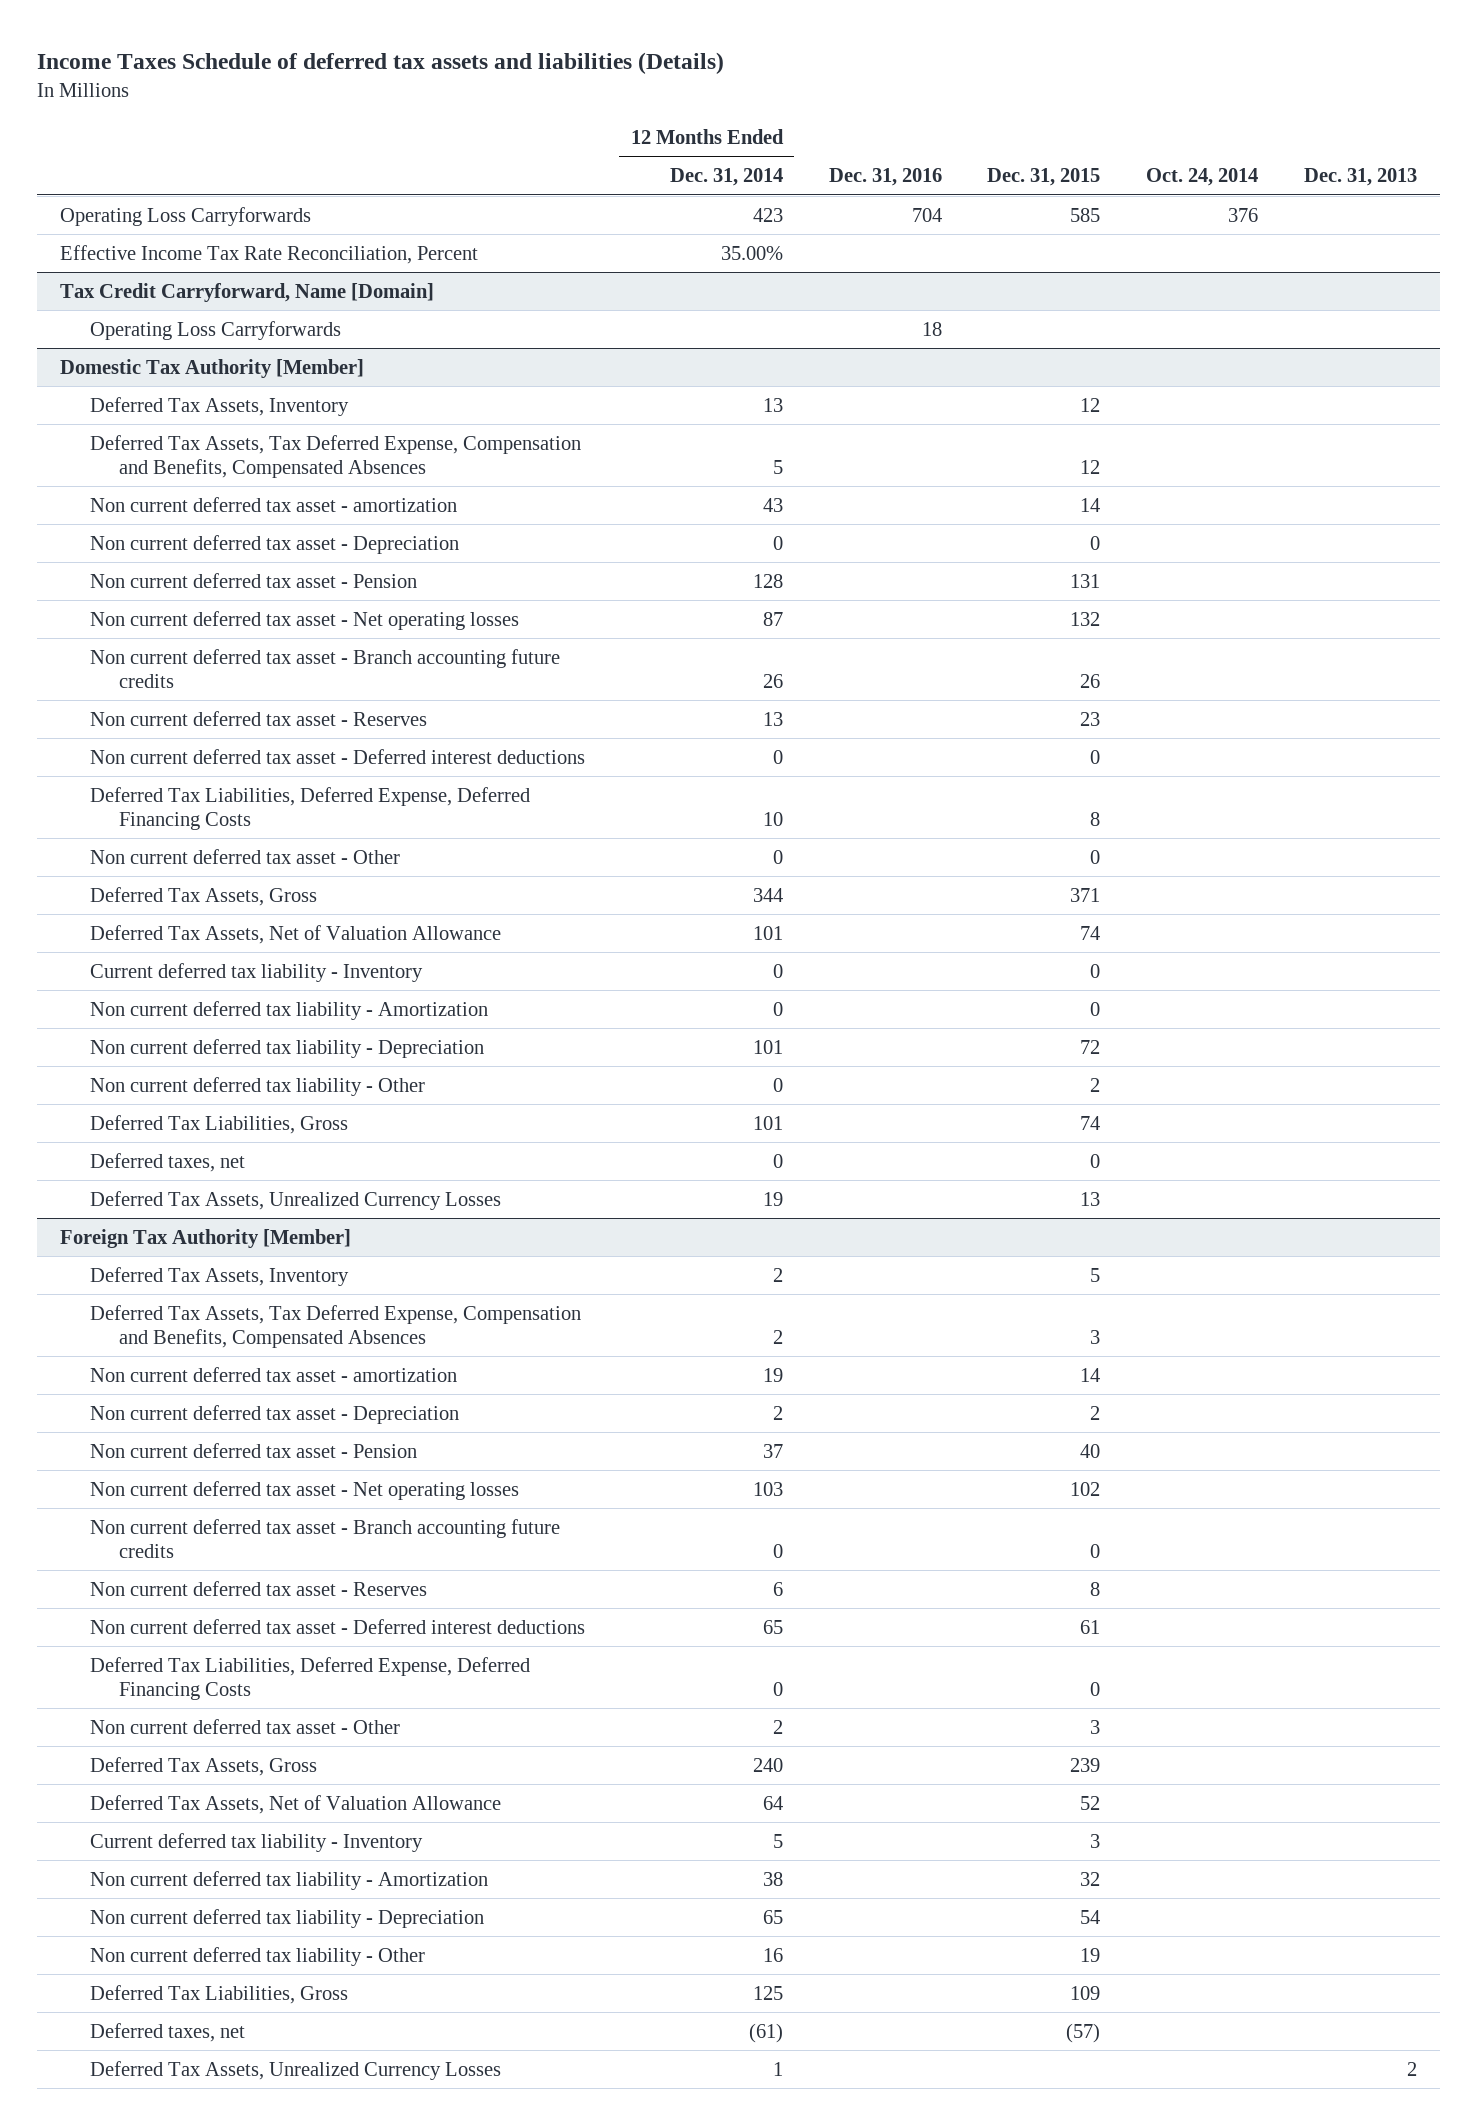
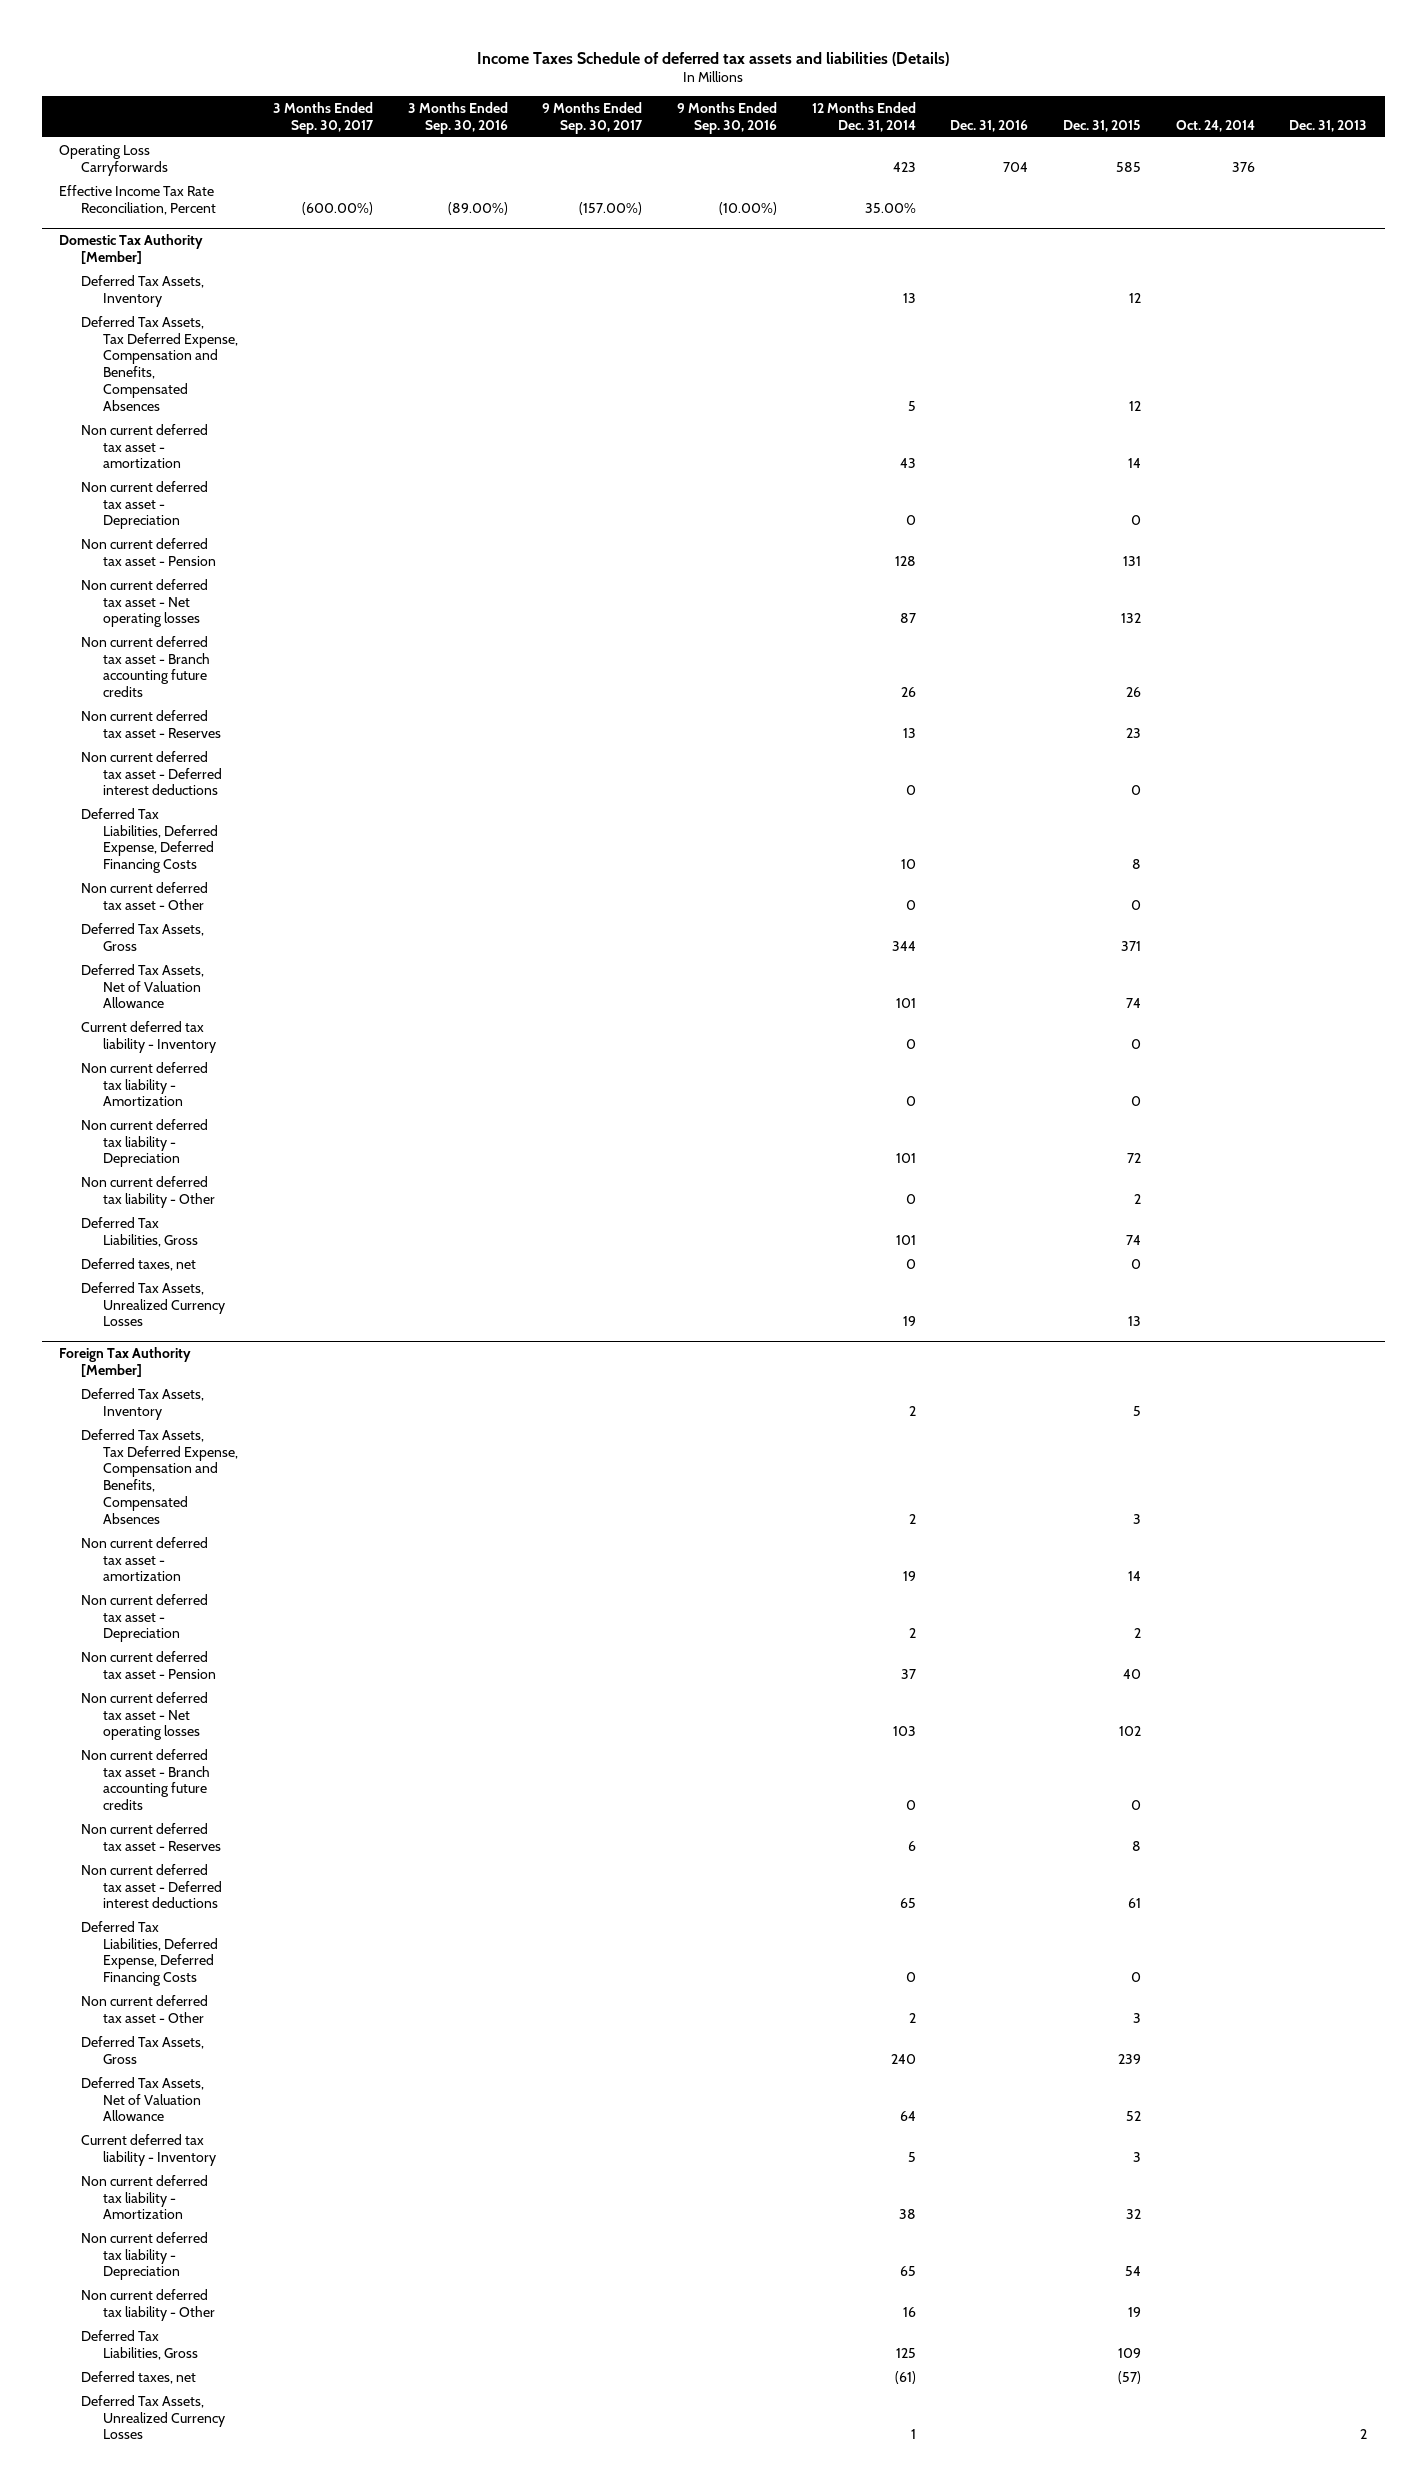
none -> [273,102,375,134] 3 Months Ended Sep. 30, 2017
none -> [407,102,508,134] 3 Months Ended Sep. 30, 2016
none -> [542,102,644,134] 9 Months Ended Sep. 30, 2017
none -> [677,102,778,134] 9 Months Ended Sep. 30, 2016
[60,282,435,302] Tax Credit Carryforward, Name [Domain] -> none
[89,320,341,340] Operating Loss Carryforwards -> none

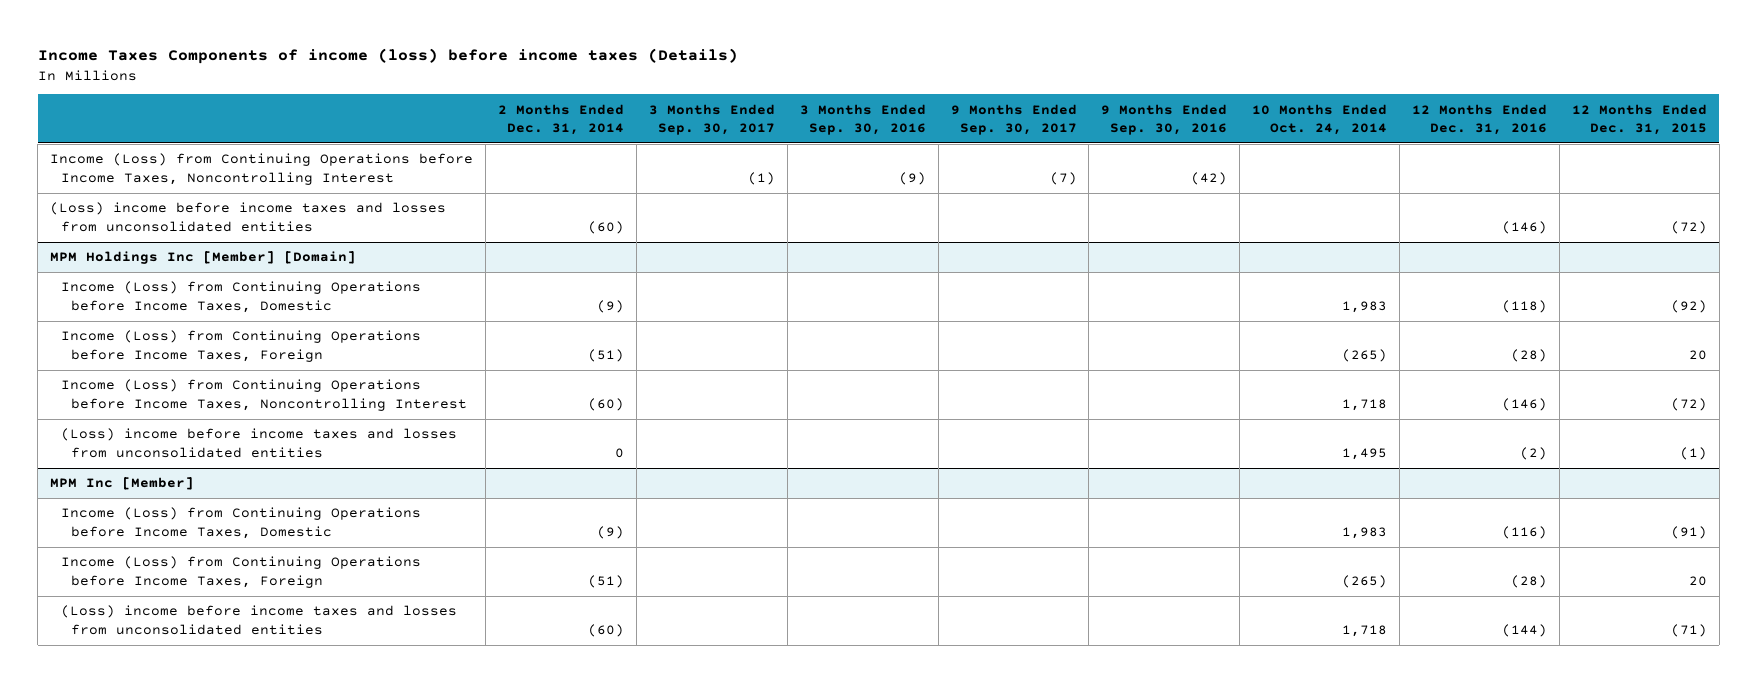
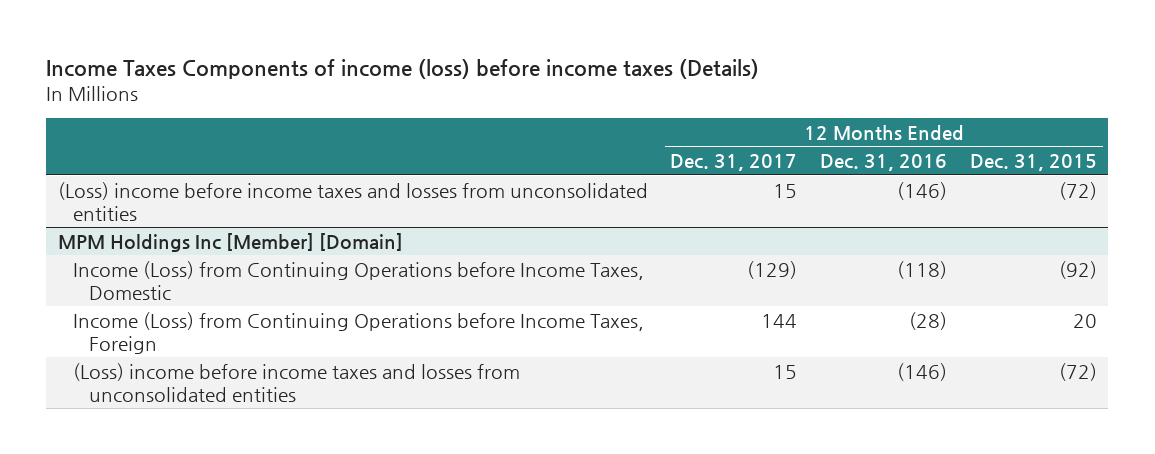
[497,103,624,136] 2 Months Ended Dec. 31, 2014 -> none
[648,103,775,136] 3 Months Ended Sep. 30, 2017 -> none
[799,103,926,136] 3 Months Ended Sep. 30, 2016 -> none
[950,103,1077,136] 9 Months Ended Sep. 30, 2017 -> none
[1101,103,1228,136] 9 Months Ended Sep. 30, 2016 -> none
[1252,103,1388,136] 10 Months Ended Oct. 24, 2014 -> none
none -> [670,154,798,172] Dec. 31, 2017
[50,153,474,186] Income (Loss) from Continuing Operations before Income Taxes, Noncontrolling Interest -> none
[60,379,468,412] Income (Loss) from Continuing Operations before Income Taxes, Noncontrolling Interest -> none
[50,477,195,491] MPM Inc [Member] -> none
[60,507,421,540] Income (Loss) from Continuing Operations before Income Taxes, Domestic -> none
[60,556,421,589] Income (Loss) from Continuing Operations before Income Taxes, Foreign -> none
[60,605,457,636] (Loss) income before income taxes and losses from unconsolidated entities -> none
[1520,447,1548,461] (2) -> [897,362,948,381] (146)
[1679,447,1707,461] (1) -> [1059,362,1098,381] (72)

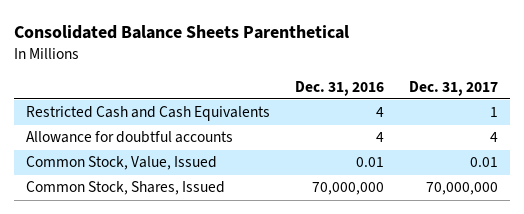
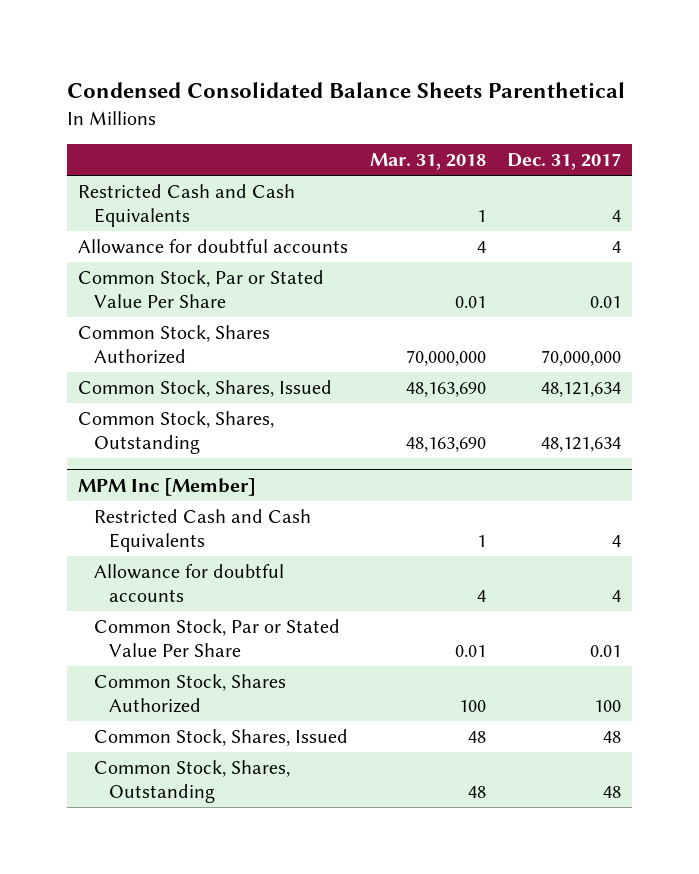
[13,24,349,39] Consolidated Balance Sheets Parenthetical -> [67,81,626,98] Condensed Consolidated Balance Sheets Parenthetical
[294,80,384,96] Dec. 31, 2016 -> none
none -> [369,153,486,171] Mar. 31, 2018
[489,107,498,118] 1 -> [612,209,622,222] 4
[26,156,218,171] Common Stock, Value, Issued -> [78,269,325,308] Common Stock, Par or Stated Value Per Share
none -> [78,324,271,364] Common Stock, Shares Authorized
[425,182,498,196] 70,000,000 -> [541,381,622,397] 48,121,634
none -> [78,410,275,454] Common Stock, Shares, Outstanding
none -> [78,477,257,496] MPM Inc [Member]
none -> [93,508,311,552] Restricted Cash and Cash Equivalents
none -> [93,563,284,602] Allowance for doubtful accounts
none -> [93,618,340,657] Common Stock, Par or Stated Value Per Share
none -> [93,673,286,713] Common Stock, Shares Authorized
none -> [93,728,348,746] Common Stock, Shares, Issued
none -> [93,759,290,803] Common Stock, Shares, Outstanding

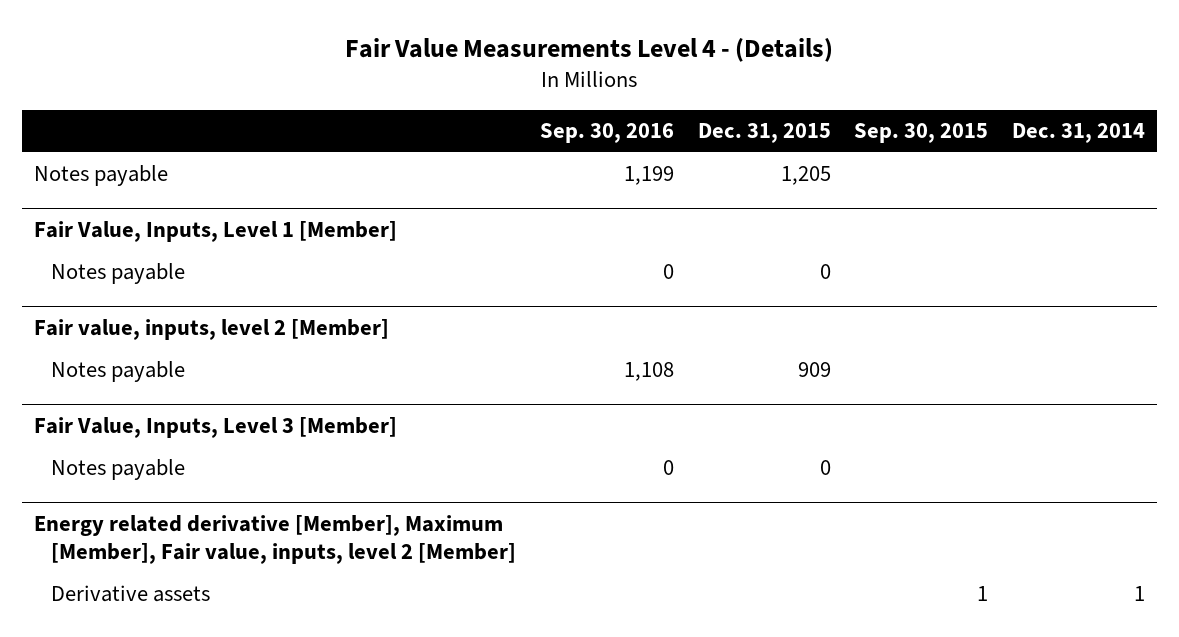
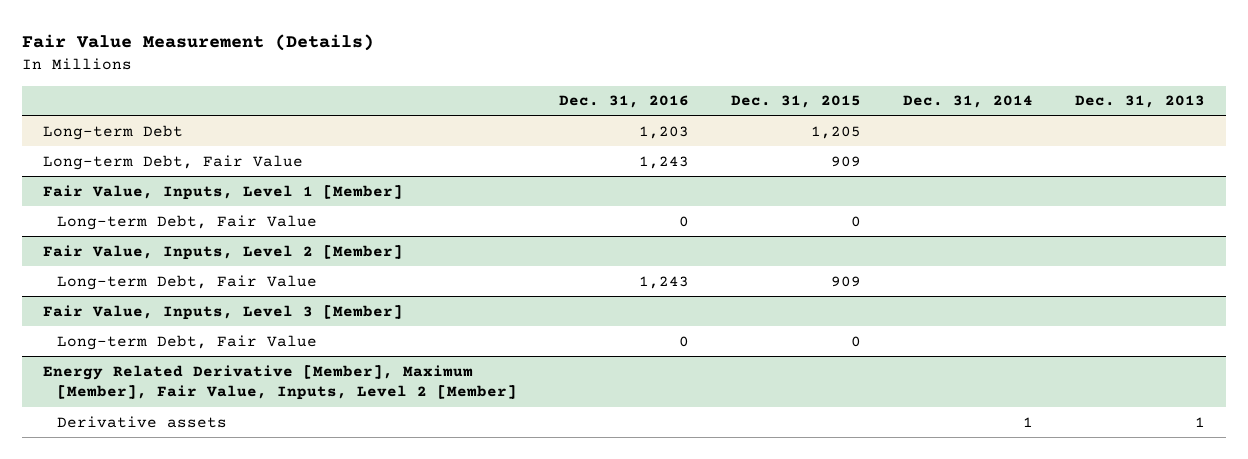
[345,38,834,63] Fair Value Measurements Level 4 - (Details) -> [22,34,375,52] Fair Value Measurement (Details)
[540,123,675,144] Sep. 30, 2016 -> none
[854,123,989,144] Sep. 30, 2015 -> none
none -> [559,95,690,109] Dec. 31, 2016
none -> [1074,95,1205,109] Dec. 31, 2013
[34,165,169,187] Notes payable -> [43,124,184,140] Long-term Debt
none -> [43,154,304,170] Long-term Debt, Fair Value
[51,263,186,285] Notes payable -> none
[51,361,186,383] Notes payable -> none
none -> [57,214,318,230] Long-term Debt, Fair Value
[34,319,390,341] Fair value, inputs, level 2 [Member] -> [43,244,404,260] Fair Value, Inputs, Level 2 [Member]
none -> [57,274,318,290] Long-term Debt, Fair Value
[51,459,186,481] Notes payable -> none
none -> [57,334,318,350] Long-term Debt, Fair Value
[34,515,517,565] Energy related derivative [Member], Maximum [Member], Fair value, inputs, level 2 [Member] -> [43,364,518,401] Energy Related Derivative [Member], Maximum [Member], Fair Value, Inputs, Level 2 [Member]

